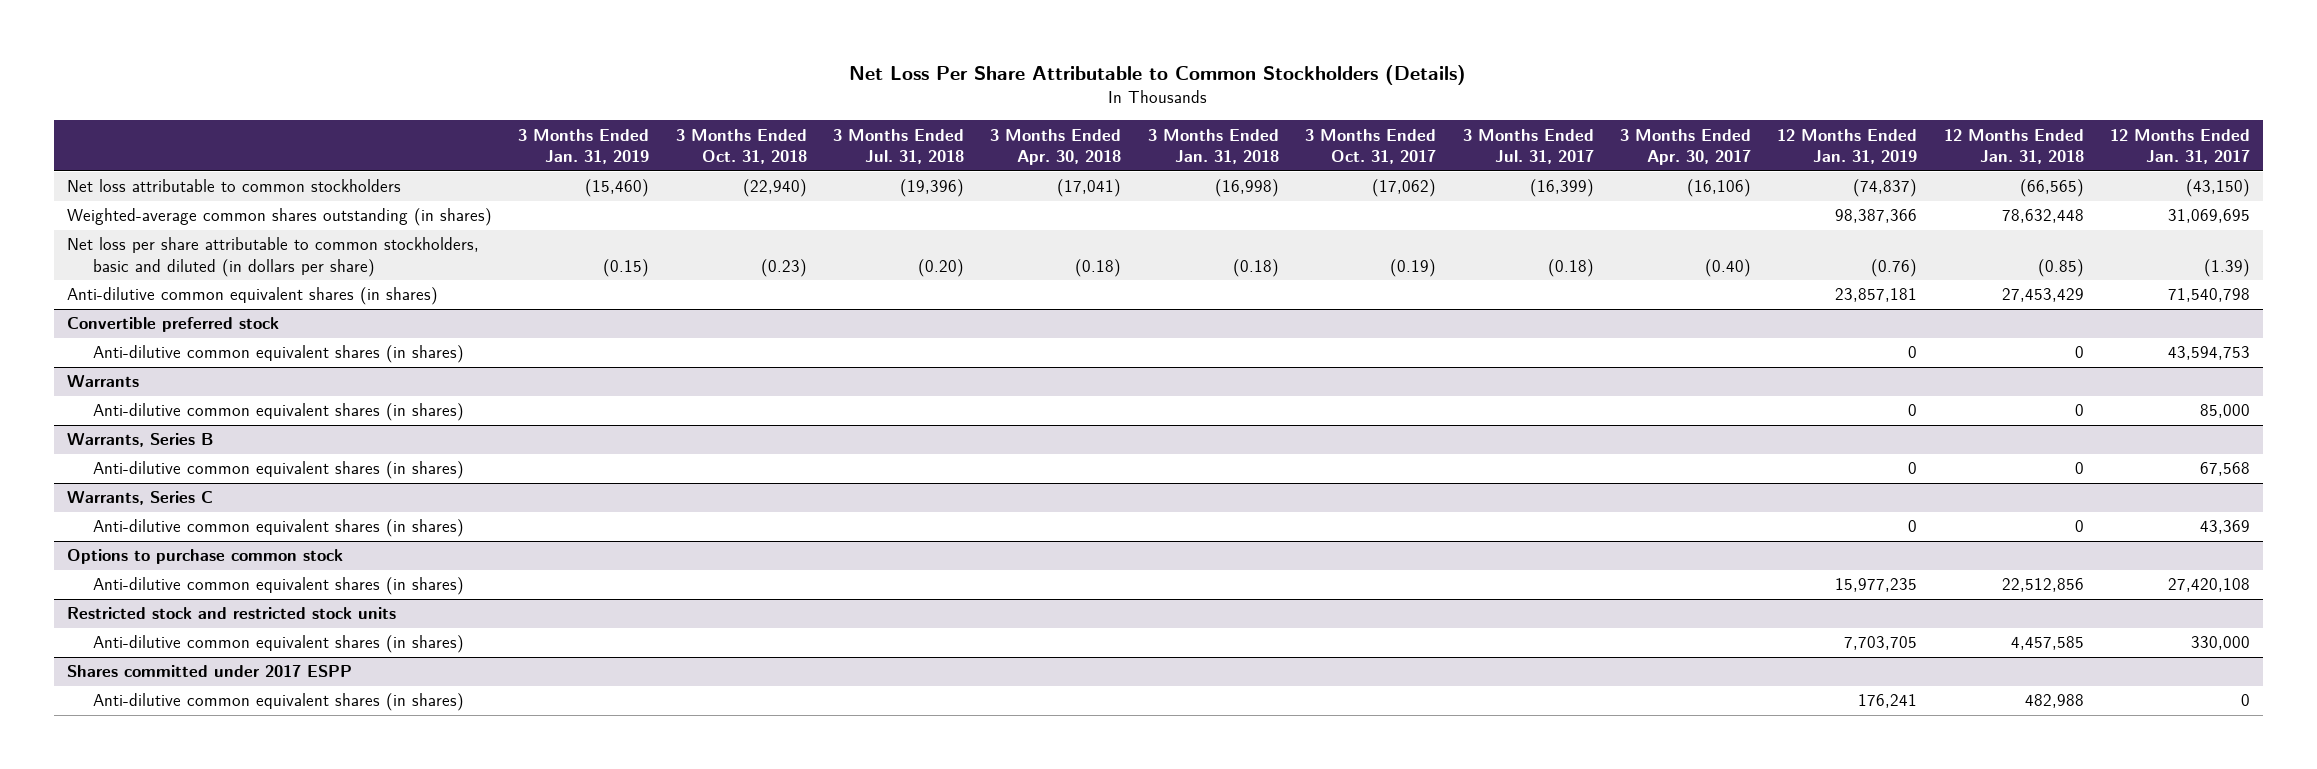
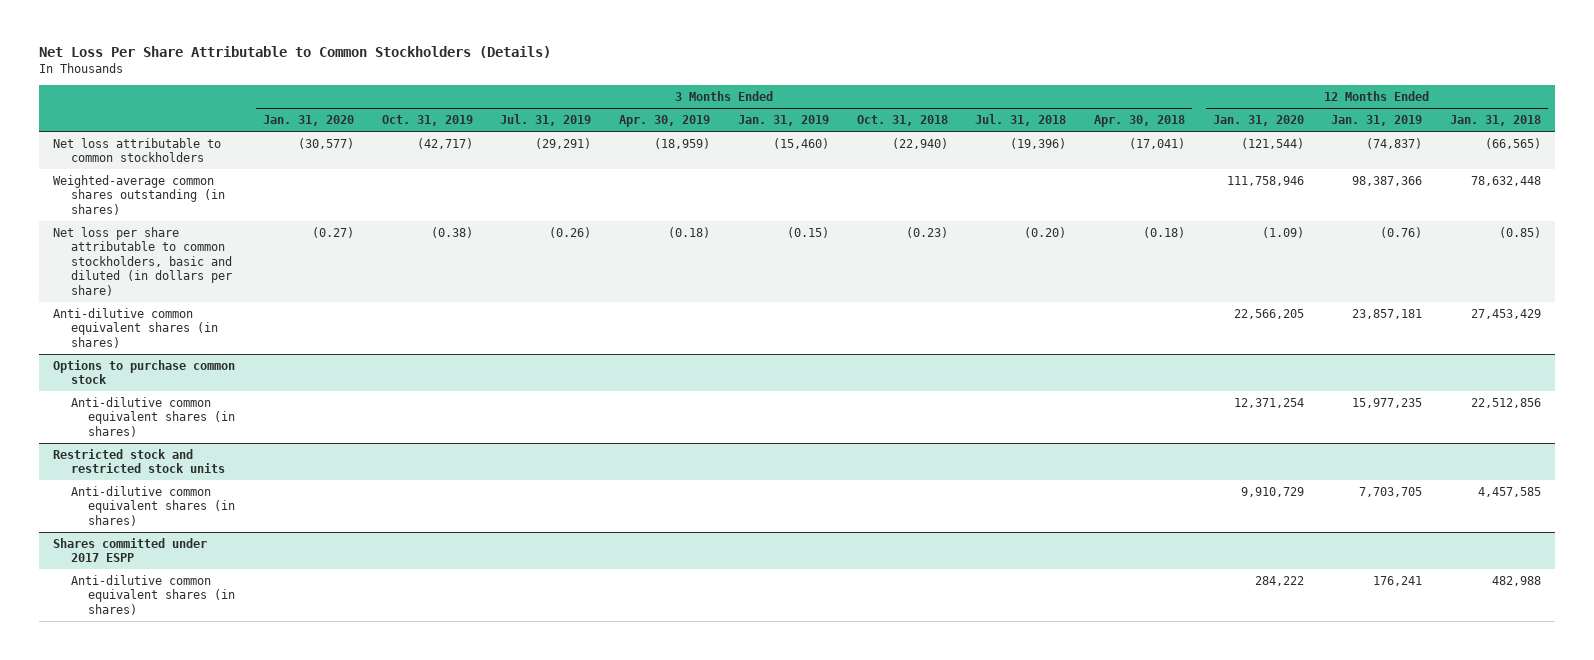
[1147,128,1279,165] 3 Months Ended Jan. 31, 2018 -> none
[1305,128,1437,165] 3 Months Ended Oct. 31, 2017 -> none
[1462,128,1594,165] 3 Months Ended Jul. 31, 2017 -> none
[1619,128,1751,166] 3 Months Ended Apr. 30, 2017 -> none
[2110,128,2251,165] 12 Months Ended Jan. 31, 2017 -> none
none -> [263,115,355,127] Jan. 31, 2020
none -> [381,115,473,127] Oct. 31, 2019
none -> [500,114,592,127] Jul. 31, 2019
none -> [619,115,711,128] Apr. 30, 2019
none -> [1212,115,1304,127] Jan. 31, 2020
[66,317,279,333] Convertible preferred stock -> none
[92,345,464,364] Anti-dilutive common equivalent shares (in shares) -> none
[66,375,139,388] Warrants -> none
[92,403,464,422] Anti-dilutive common equivalent shares (in shares) -> none
[66,433,213,448] Warrants, Series B -> none
[92,461,464,480] Anti-dilutive common equivalent shares (in shares) -> none
[66,491,213,506] Warrants, Series C -> none
[92,519,464,538] Anti-dilutive common equivalent shares (in shares) -> none

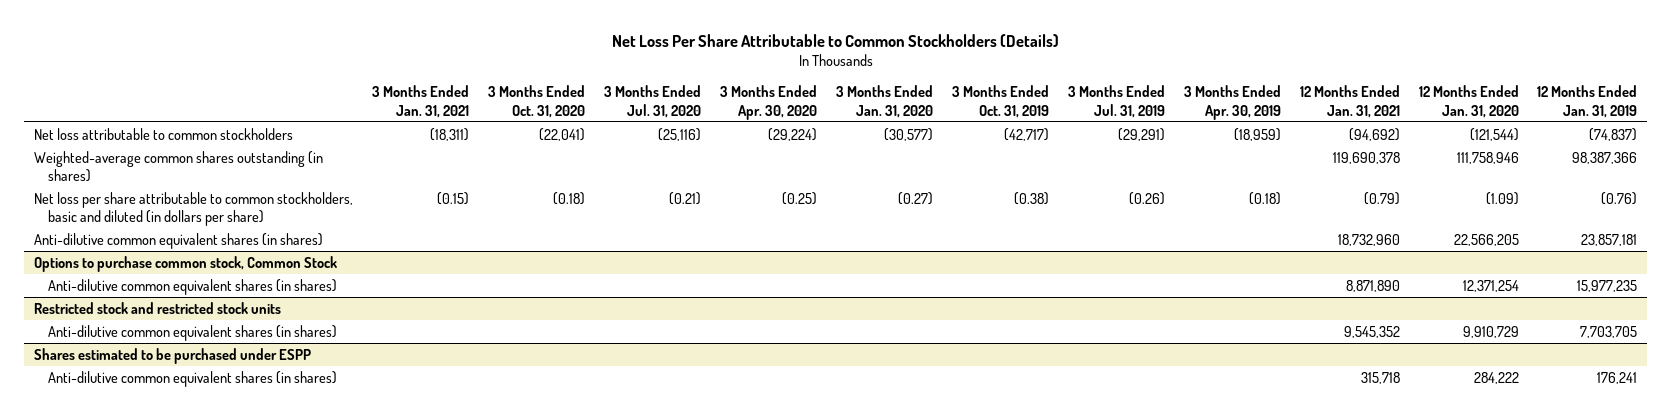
[737,115,829,127] Jan. 31, 2019 -> none
[856,115,948,127] Oct. 31, 2018 -> none
[975,114,1067,127] Jul. 31, 2018 -> none
[1093,115,1185,128] Apr. 30, 2018 -> none
[1449,115,1541,127] Jan. 31, 2018 -> none
none -> [371,85,469,118] 3 Months Ended Jan. 31, 2021
none -> [487,85,585,118] 3 Months Ended Oct. 31, 2020
none -> [603,85,701,118] 3 Months Ended Jul. 31, 2020
none -> [719,85,817,120] 3 Months Ended Apr. 30, 2020
none -> [1299,85,1400,118] 12 Months Ended Jan. 31, 2021
[52,359,235,385] Options to purchase common stock -> [33,255,337,272] Options to purchase common stock, Common Stock
[52,537,207,563] Shares committed under 2017 ESPP -> [33,347,311,364] Shares estimated to be purchased under ESPP

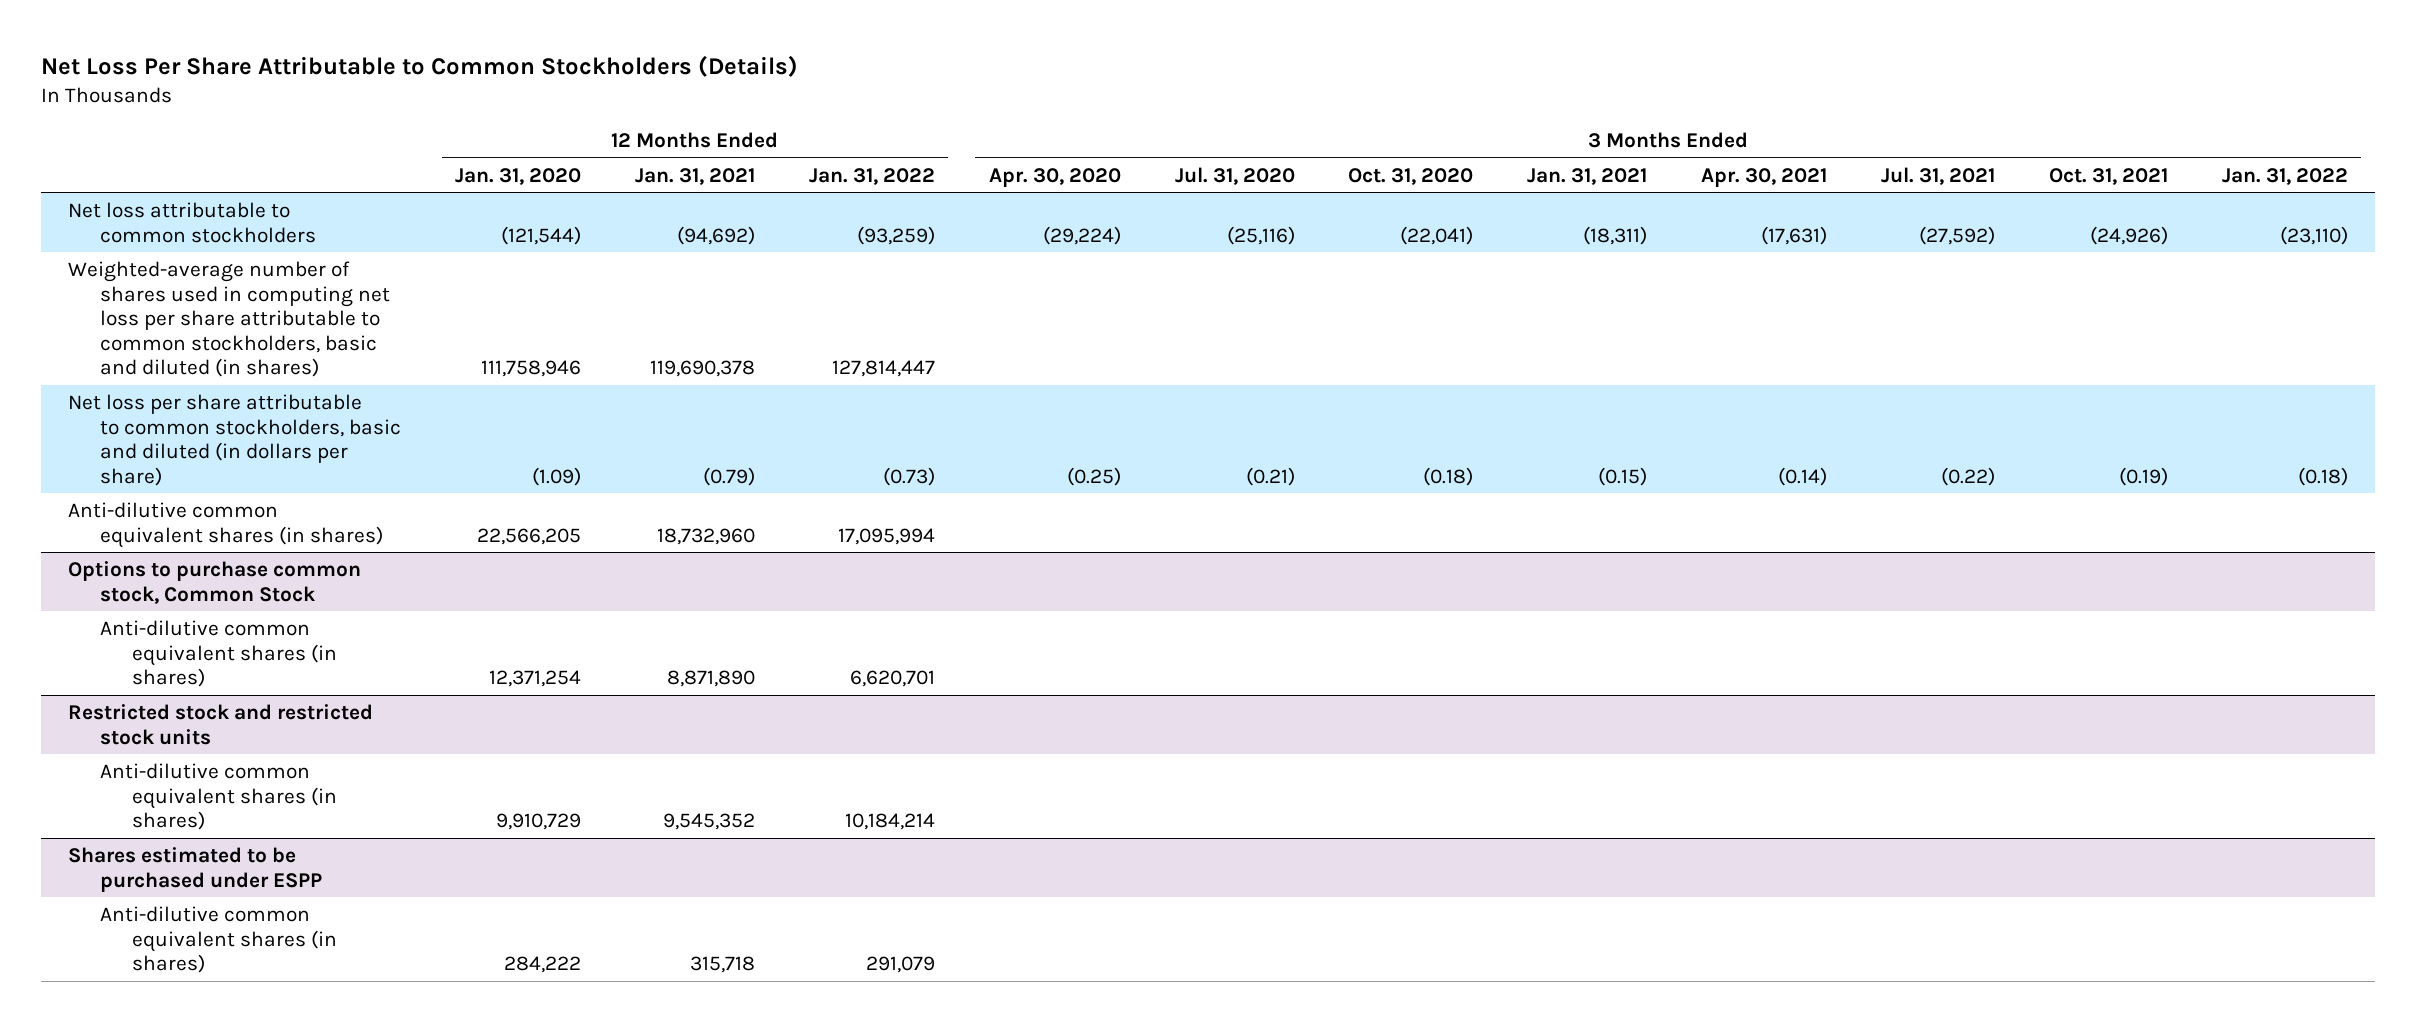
[835,85,933,118] 3 Months Ended Jan. 31, 2020 -> none
[951,85,1049,118] 3 Months Ended Oct. 31, 2019 -> none
[1067,85,1165,118] 3 Months Ended Jul. 31, 2019 -> none
[1183,85,1281,120] 3 Months Ended Apr. 30, 2019 -> none
[1537,85,1638,118] 12 Months Ended Jan. 31, 2019 -> none
none -> [808,167,935,185] Jan. 31, 2022
none -> [1701,167,1828,187] Apr. 30, 2021
none -> [1880,166,1995,185] Jul. 31, 2021
none -> [2048,167,2168,185] Oct. 31, 2021
none -> [2221,167,2348,185] Jan. 31, 2022
[33,150,323,183] Weighted-average common shares outstanding (in shares) -> [68,260,391,378] Weighted-average number of shares used in computing net loss per share attributable to common stockholders, basic and diluted (in shares)

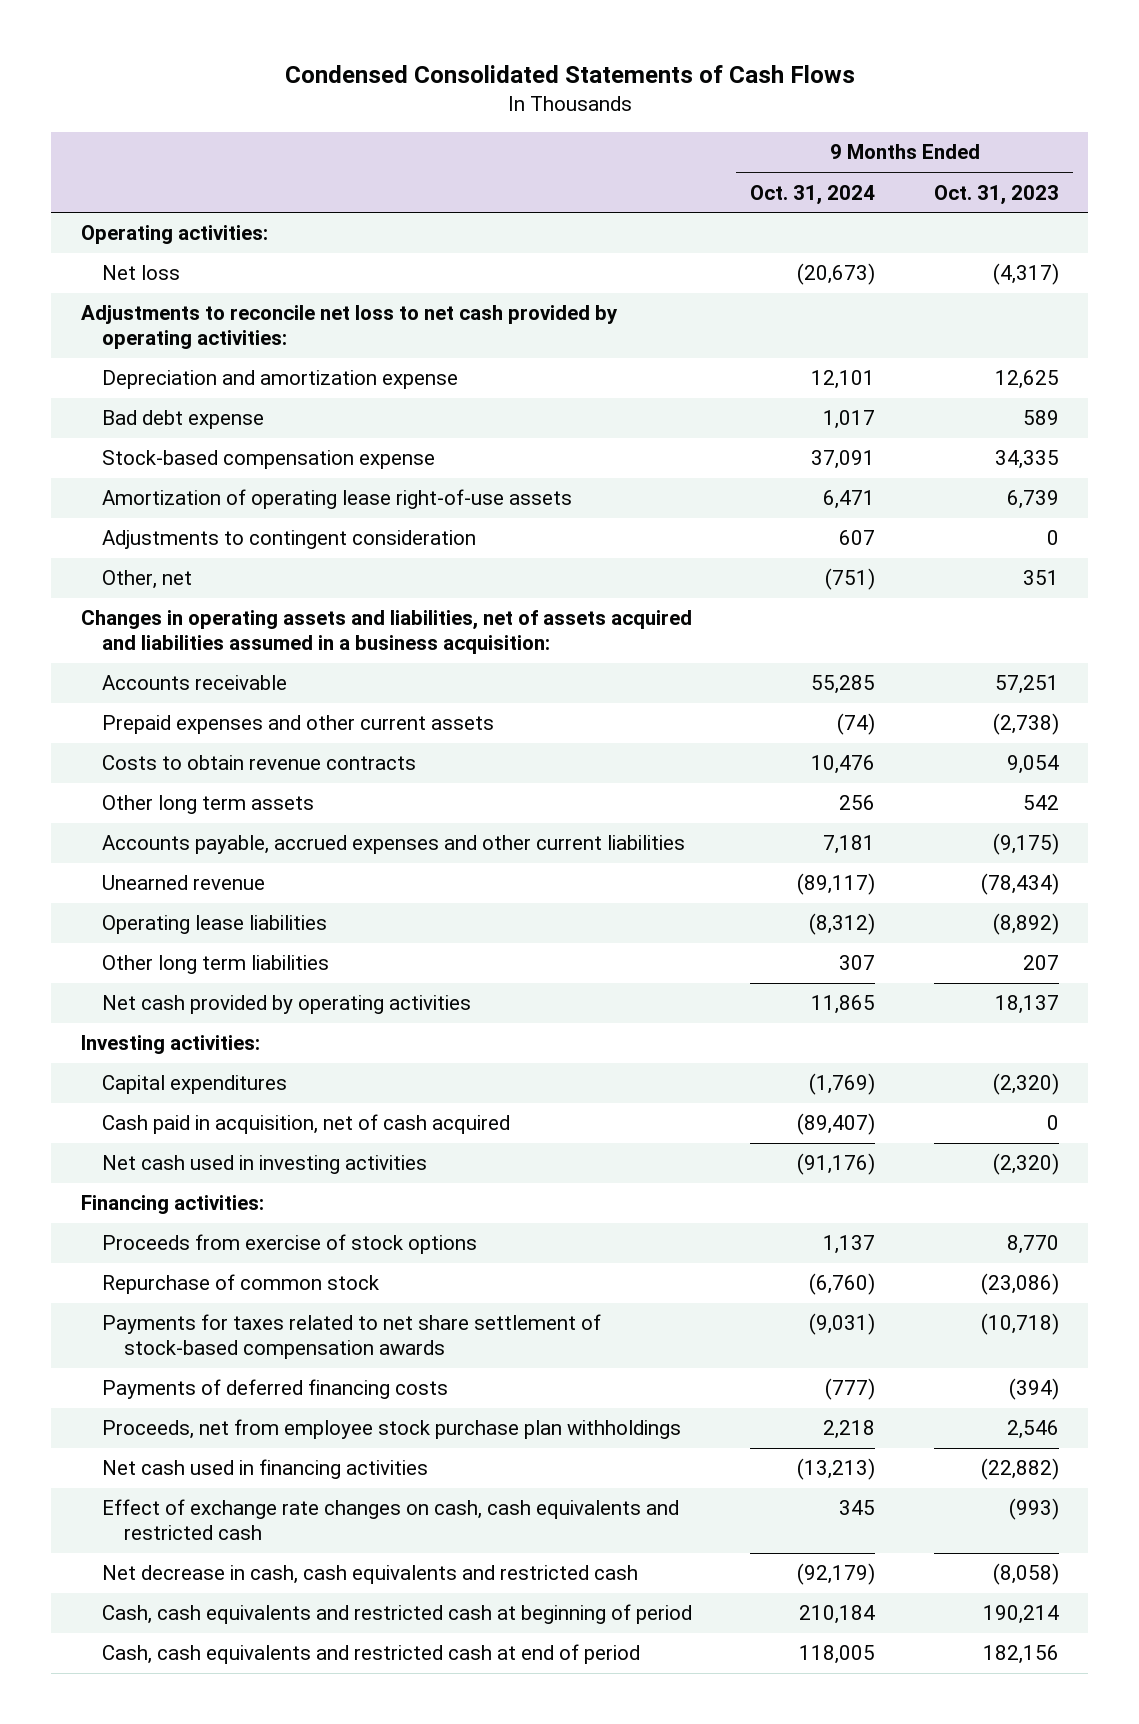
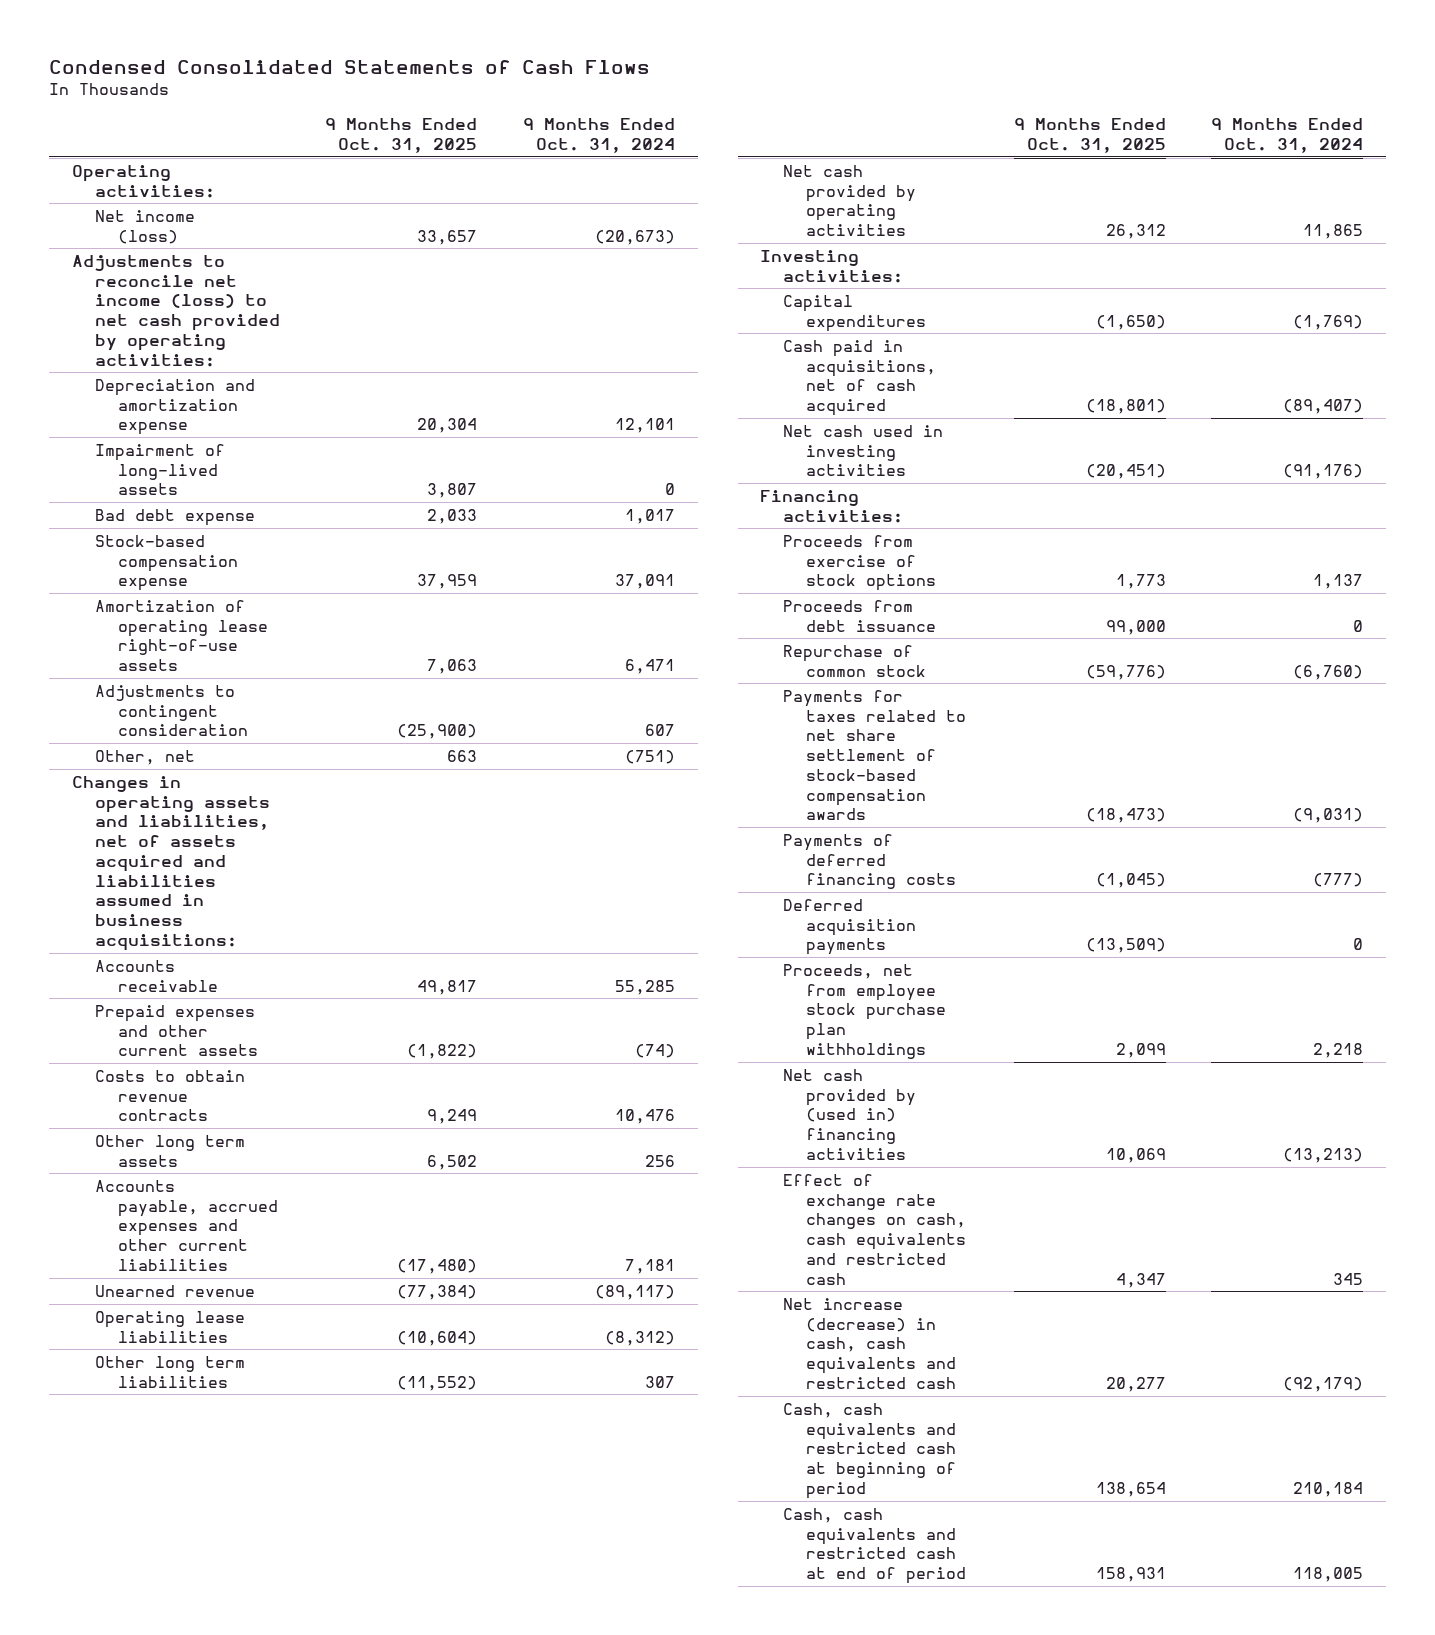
[933,184,1059,205] Oct. 31, 2023 -> none
none -> [325,118,478,154] 9 Months Ended Oct. 31, 2025
[102,265,181,281] Net loss -> [94,209,195,244] Net income (loss)
[80,305,618,350] Adjustments to reconcile net loss to net cash provided by operating activities: -> [71,254,280,367] Adjustments to reconcile net income (loss) to net cash provided by operating activities:
none -> [94,443,225,496] Impairment of long-lived assets
[80,610,692,655] Changes in operating assets and liabilities, net of assets acquired and liabilities assumed in a business acquisition: -> [71,775,270,951] Changes in operating assets and liabilities, net of assets acquired and liabilities assumed in business acquisitions:
[102,1114,511,1135] Cash paid in acquisition, net of cash acquired -> [783,339,937,417] Cash paid in acquisitions, net of cash acquired
none -> [783,599,937,632] Proceeds from debt issuance
none -> [783,898,917,956] Deferred acquisition payments
[102,1459,429,1480] Net cash used in financing activities -> [783,1068,917,1160] Net cash provided by (used in) financing activities
[102,1565,639,1585] Net decrease in cash, cash equivalents and restricted cash -> [783,1297,957,1389] Net increase (decrease) in cash, cash equivalents and restricted cash

